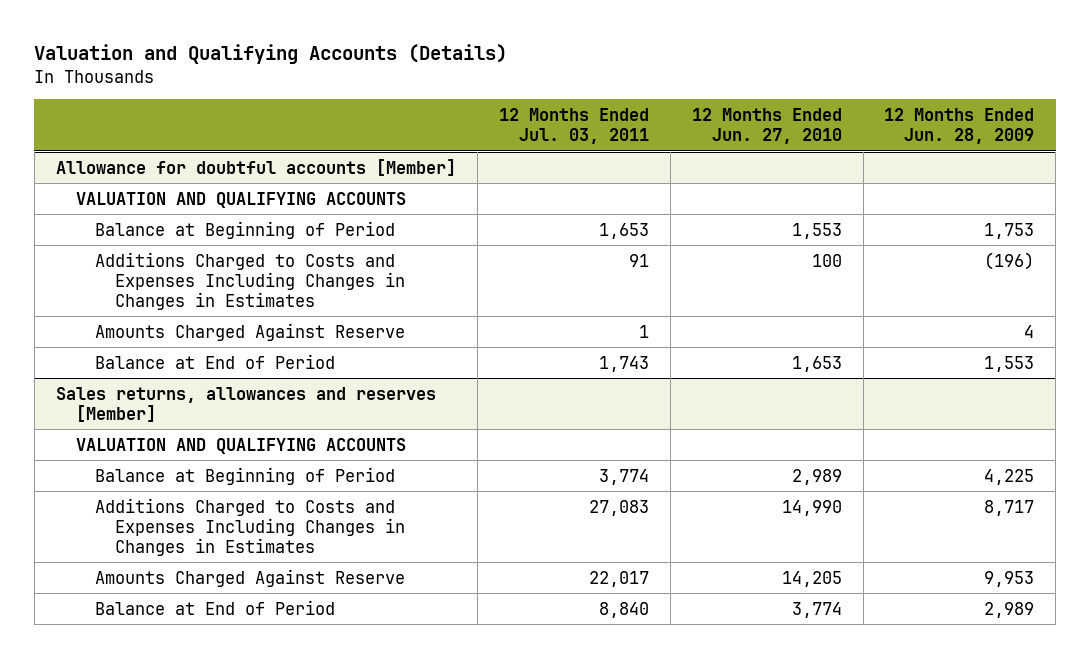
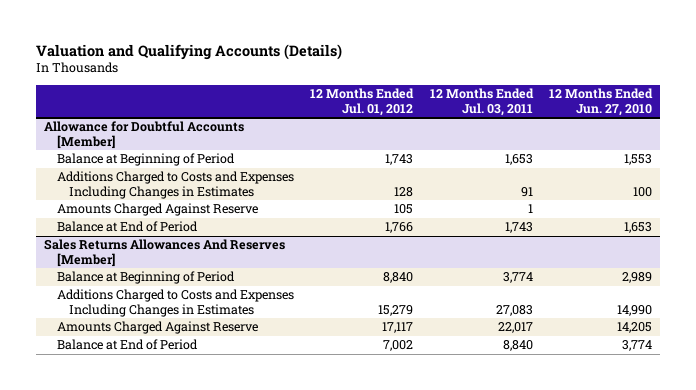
[884,108,1035,145] 12 Months Ended Jun. 28, 2009 -> none
none -> [310,88,415,116] 12 Months Ended Jul. 01, 2012
[75,191,406,208] VALUATION AND QUALIFYING ACCOUNTS -> none
[55,158,456,176] Allowance for doubtful accounts [Member] -> [44,121,245,150] Allowance for Doubtful Accounts [Member]
[95,251,406,310] Additions Charged to Costs and Expenses Including Changes in Changes in Estimates -> [56,171,294,200] Additions Charged to Costs and Expenses Including Changes in Estimates
[75,437,406,454] VALUATION AND QUALIFYING ACCOUNTS -> none
[55,386,436,422] Sales returns, allowances and reserves [Member] -> [44,239,286,268] Sales Returns Allowances And Reserves [Member]
[95,497,406,556] Additions Charged to Costs and Expenses Including Changes in Changes in Estimates -> [56,289,294,318] Additions Charged to Costs and Expenses Including Changes in Estimates

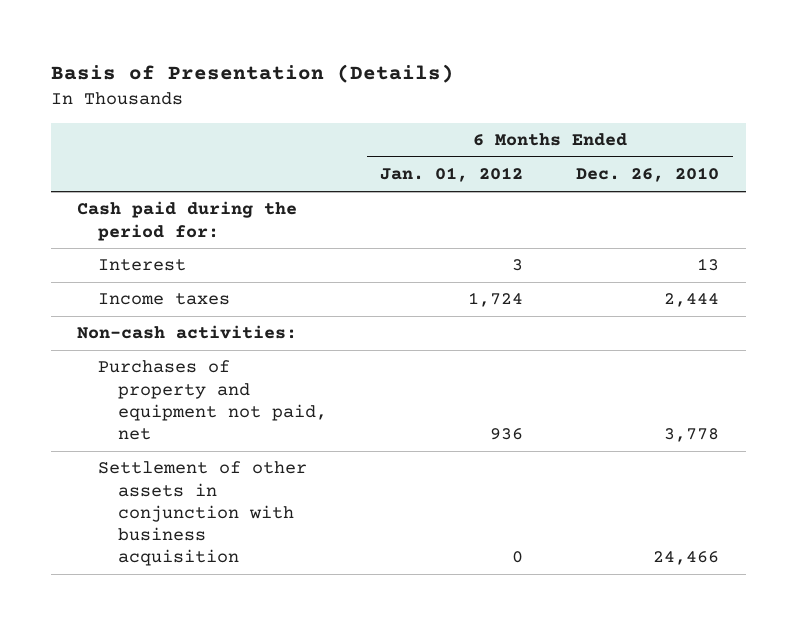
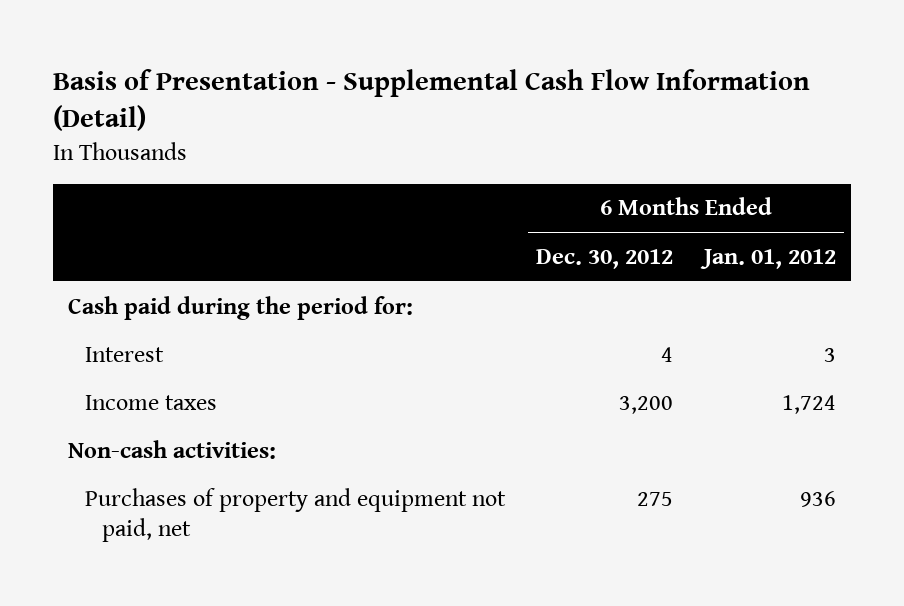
[50,64,454,84] Basis of Presentation (Details) -> [52,69,810,132] Basis of Presentation - Supplemental Cash Flow Information (Detail)
[576,167,720,183] Dec. 26, 2010 -> none
none -> [536,248,674,269] Dec. 30, 2012
[97,461,307,566] Settlement of other assets in conjunction with business acquisition -> none

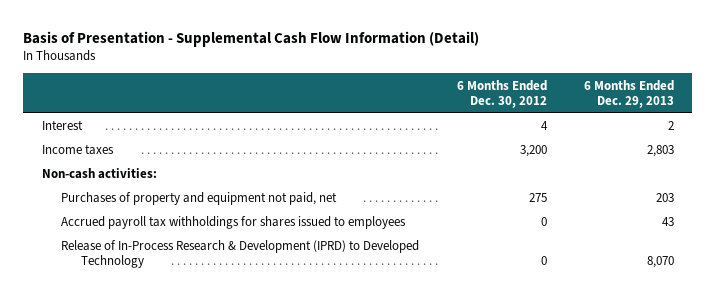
[699,248,836,269] Jan. 01, 2012 -> none
none -> [583,79,674,108] 6 Months Ended Dec. 29, 2013
[68,295,414,320] Cash paid during the period for: -> none
none -> [61,216,407,230] Accrued payroll tax withholdings for shares issued to employees
none -> [61,240,420,269] Release of In-Process Research & Development (IPRD) to Developed Technology

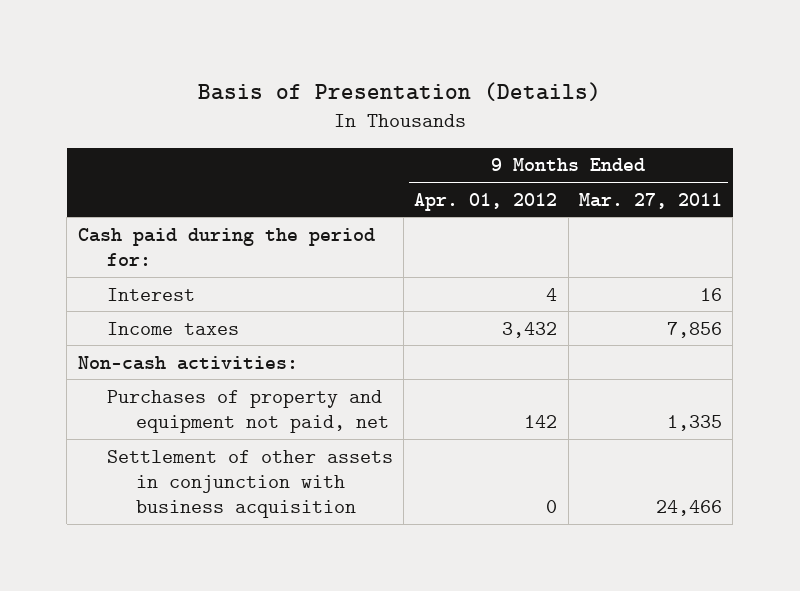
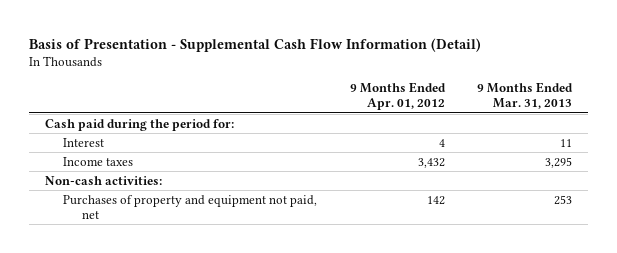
[197,81,601,101] Basis of Presentation (Details) -> [28,37,481,52] Basis of Presentation - Supplemental Cash Flow Information (Detail)
[579,192,723,209] Mar. 27, 2011 -> none
none -> [476,82,573,110] 9 Months Ended Mar. 31, 2013
[106,449,393,519] Settlement of other assets in conjunction with business acquisition -> none

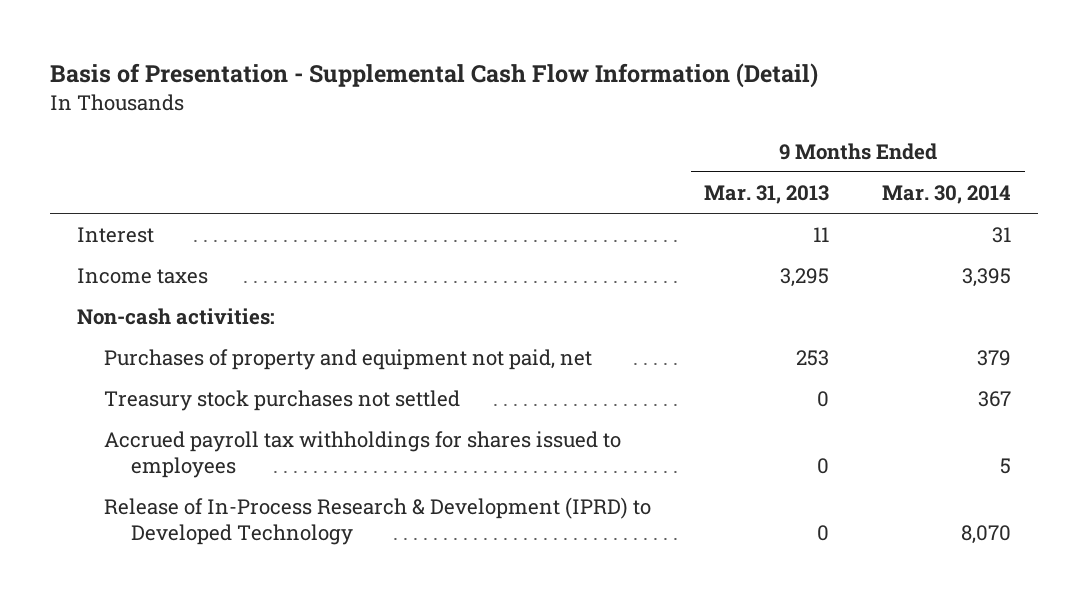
[349,82,446,111] 9 Months Ended Apr. 01, 2012 -> none
none -> [882,185,1012,205] Mar. 30, 2014
[44,118,234,131] Cash paid during the period for: -> none
none -> [103,390,460,412] Treasury stock purchases not settled
none -> [103,431,621,478] Accrued payroll tax withholdings for shares issued to employees
none -> [103,497,651,545] Release of In-Process Research & Development (IPRD) to Developed Technology

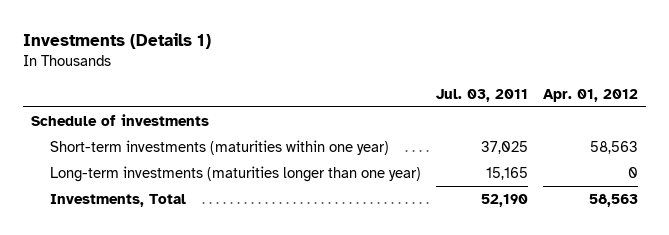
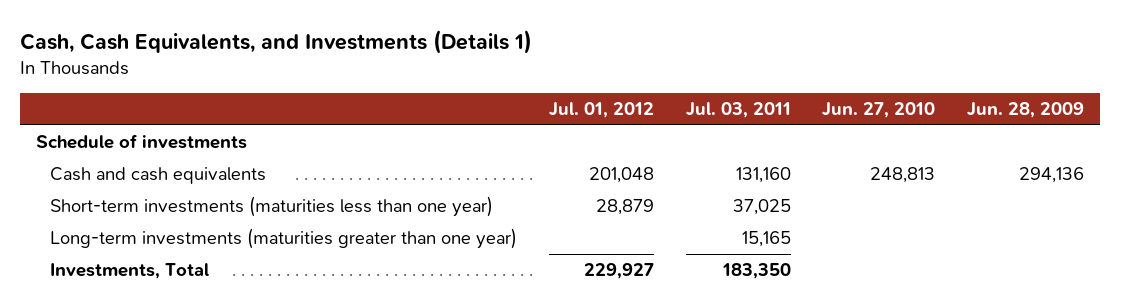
[23,33,212,50] Investments (Details 1) -> [20,30,533,55] Cash, Cash Equivalents, and Investments (Details 1)
[543,89,639,103] Apr. 01, 2012 -> none
none -> [548,102,654,119] Jul. 01, 2012
none -> [822,102,936,119] Jun. 27, 2010
none -> [967,102,1085,119] Jun. 28, 2009
none -> [49,167,266,185] Cash and cash equivalents
[50,139,390,155] Short-term investments (maturities within one year) -> [49,196,493,218] Short-term investments (maturities less than one year)
[50,165,422,182] Long-term investments (maturities longer than one year) -> [49,228,517,250] Long-term investments (maturities greater than one year)
[481,193,529,207] 52,190 -> [721,263,791,280] 183,350

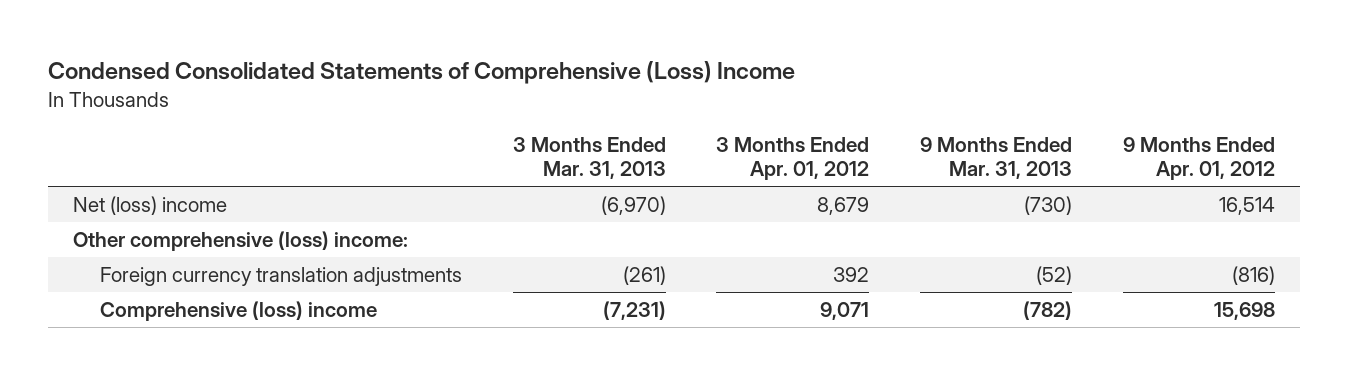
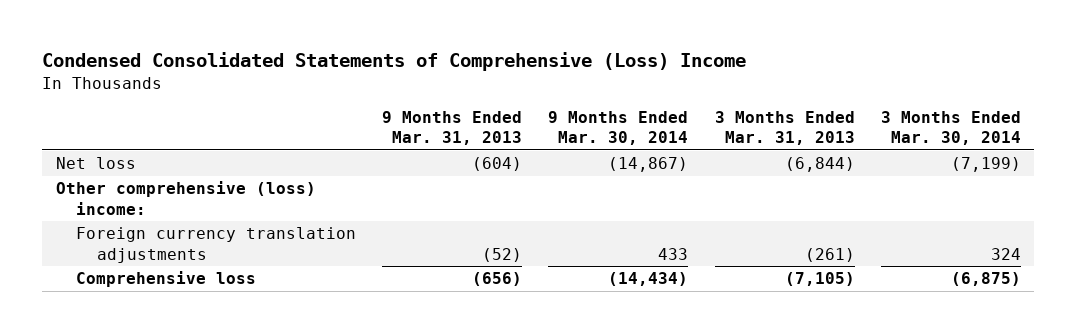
[716,137,870,181] 3 Months Ended Apr. 01, 2012 -> none
[1122,137,1275,181] 9 Months Ended Apr. 01, 2012 -> none
none -> [548,110,689,146] 9 Months Ended Mar. 30, 2014
none -> [880,110,1021,146] 3 Months Ended Mar. 30, 2014
[72,195,227,215] Net (loss) income -> [55,157,136,170] Net loss
[600,195,666,215] (6,970) -> [784,157,855,173] (6,844)
[1024,195,1073,215] (730) -> [472,157,523,172] (604)
[99,300,377,321] Comprehensive (loss) income -> [76,271,257,288] Comprehensive loss
[602,300,666,320] (7,231) -> [784,272,855,287] (7,105)
[1023,300,1073,320] (782) -> [472,272,523,287] (656)

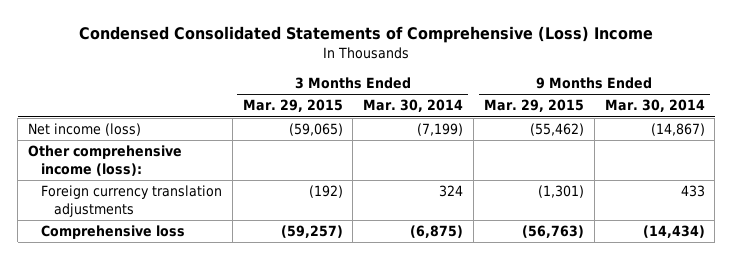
[382,110,523,146] 9 Months Ended Mar. 31, 2013 -> none
[714,110,855,146] 3 Months Ended Mar. 31, 2013 -> none
none -> [242,99,343,113] Mar. 29, 2015
none -> [483,99,584,113] Mar. 29, 2015
[55,157,136,170] Net loss -> [28,123,142,137] Net income (loss)
[55,181,316,215] Other comprehensive (loss) income: -> [28,145,183,176] Other comprehensive income (loss):

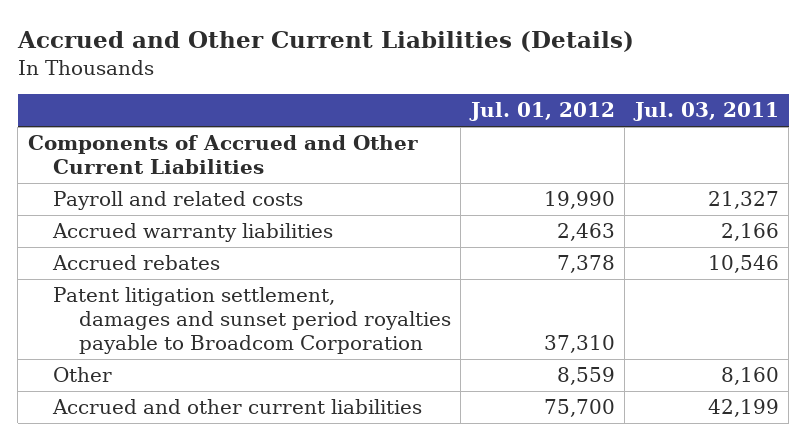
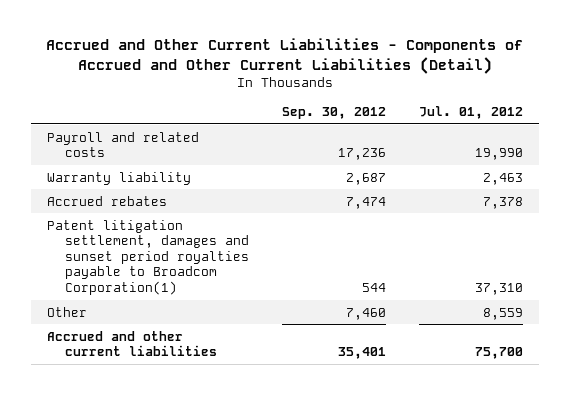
[16,31,634,53] Accrued and Other Current Liabilities (Details) -> [46,38,524,74] Accrued and Other Current Liabilities - Components of Accrued and Other Current Liabilities (Detail)
[632,102,779,122] Jul. 03, 2011 -> none
none -> [281,107,386,120] Sep. 30, 2012
[27,135,418,174] Components of Accrued and Other Current Liabilities -> none
[52,223,334,243] Accrued warranty liabilities -> [47,171,192,185] Warranty liability
[53,287,451,354] Patent litigation settlement, damages and sunset period royalties payable to Broadcom Corporation -> [47,219,249,296] Patent litigation settlement, damages and sunset period royalties payable to Broadcom Corporation(1)

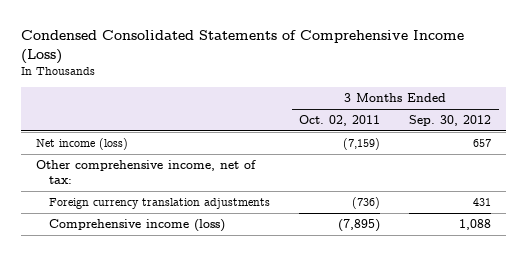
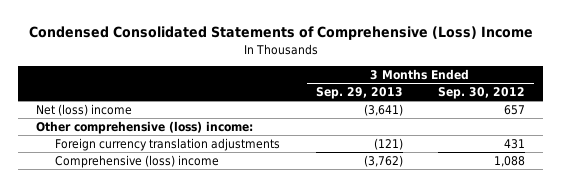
[21,30,465,64] Condensed Consolidated Statements of Comprehensive Income (Loss) -> [28,26,533,41] Condensed Consolidated Statements of Comprehensive (Loss) Income
[299,115,381,127] Oct. 02, 2011 -> none
none -> [315,87,403,100] Sep. 29, 2013
[35,138,128,151] Net income (loss) -> [36,104,133,117] Net (loss) income
[35,160,256,184] Other comprehensive income, net of tax: -> [36,121,254,135] Other comprehensive (loss) income:
[49,219,226,233] Comprehensive income (loss) -> [55,155,220,169] Comprehensive (loss) income

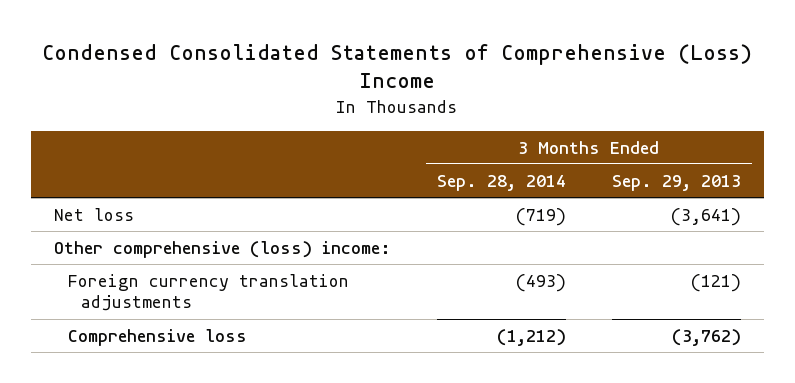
[438,87,526,100] Sep. 30, 2012 -> none
none -> [436,174,566,191] Sep. 28, 2014
[36,104,133,117] Net (loss) income -> [54,207,135,221] Net loss
[55,155,220,169] Comprehensive (loss) income -> [67,328,247,346] Comprehensive loss

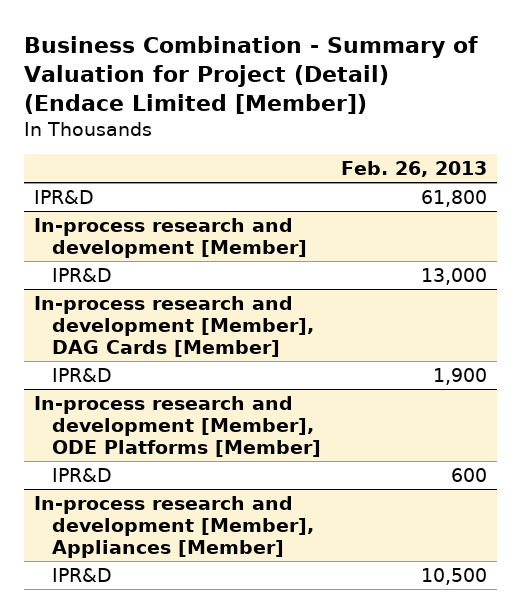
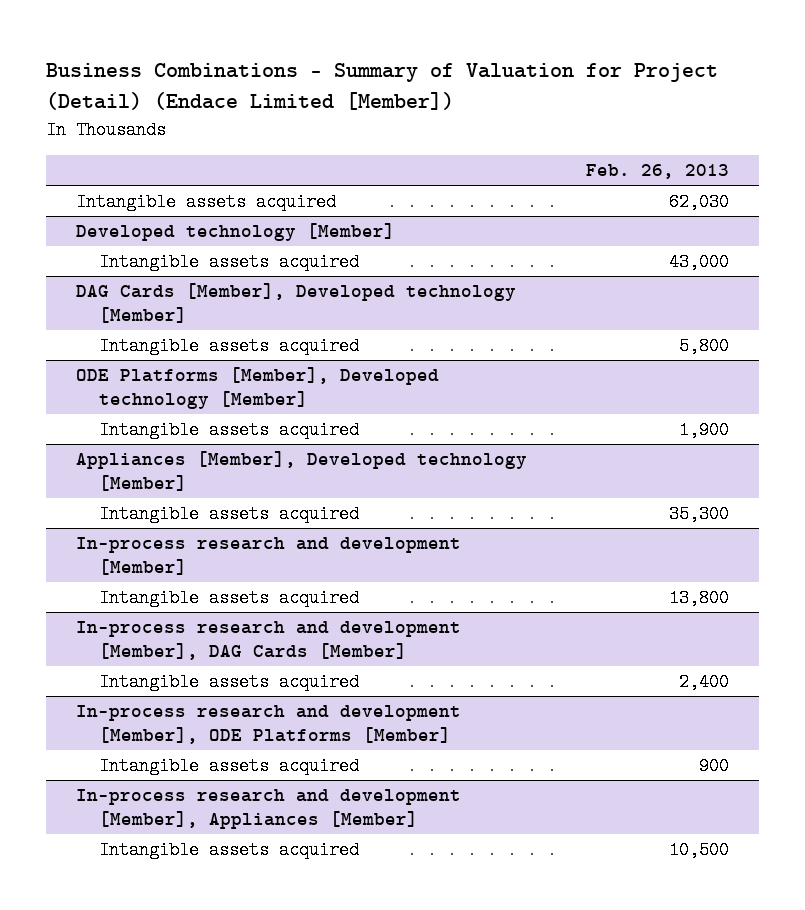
[24,36,479,114] Business Combination - Summary of Valuation for Project (Detail) (Endace Limited [Member]) -> [46,63,719,111] Business Combinations - Summary of Valuation for Project (Detail) (Endace Limited [Member])
[34,189,95,204] IPR&D -> none
none -> [75,193,336,212] Intangible assets acquired
none -> [75,223,395,242] Developed technology [Member]
none -> [99,253,360,272] Intangible assets acquired
none -> [75,283,516,324] DAG Cards [Member], Developed technology [Member]
none -> [99,337,360,356] Intangible assets acquired
none -> [75,367,439,410] ODE Platforms [Member], Developed technology [Member]
none -> [99,421,360,440] Intangible assets acquired
none -> [75,451,527,492] Appliances [Member], Developed technology [Member]
none -> [99,505,360,524] Intangible assets acquired
[52,267,113,282] IPR&D -> none
none -> [99,589,360,608] Intangible assets acquired
[52,367,113,382] IPR&D -> none
none -> [99,673,360,692] Intangible assets acquired
[52,467,113,482] IPR&D -> none
none -> [99,757,360,776] Intangible assets acquired
[52,567,113,582] IPR&D -> [99,841,360,860] Intangible assets acquired

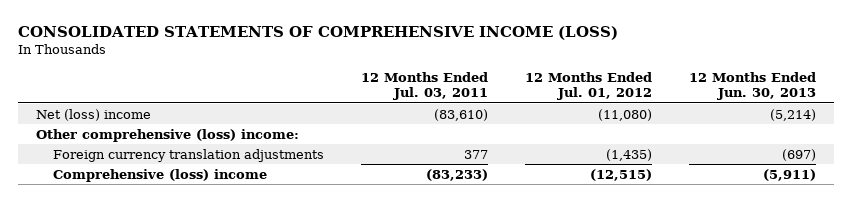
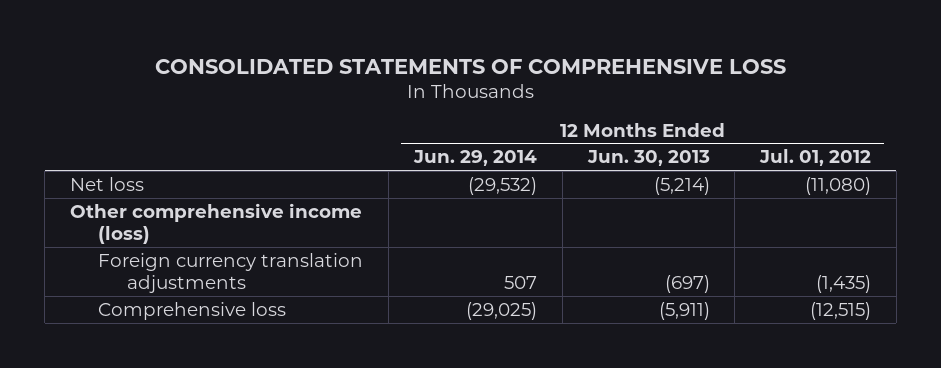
[17,26,618,41] CONSOLIDATED STATEMENTS OF COMPREHENSIVE INCOME (LOSS) -> [154,58,786,74] CONSOLIDATED STATEMENTS OF COMPREHENSIVE LOSS
[360,71,488,101] 12 Months Ended Jul. 03, 2011 -> none
none -> [412,150,537,167] Jun. 29, 2014
[36,108,152,121] Net (loss) income -> [70,176,145,191] Net loss
[36,128,300,142] Other comprehensive (loss) income: -> [70,202,363,244] Other comprehensive income (loss)
[52,168,267,182] Comprehensive (loss) income -> [98,301,287,320] Comprehensive loss

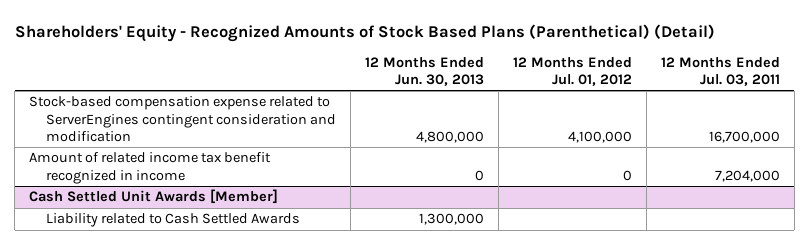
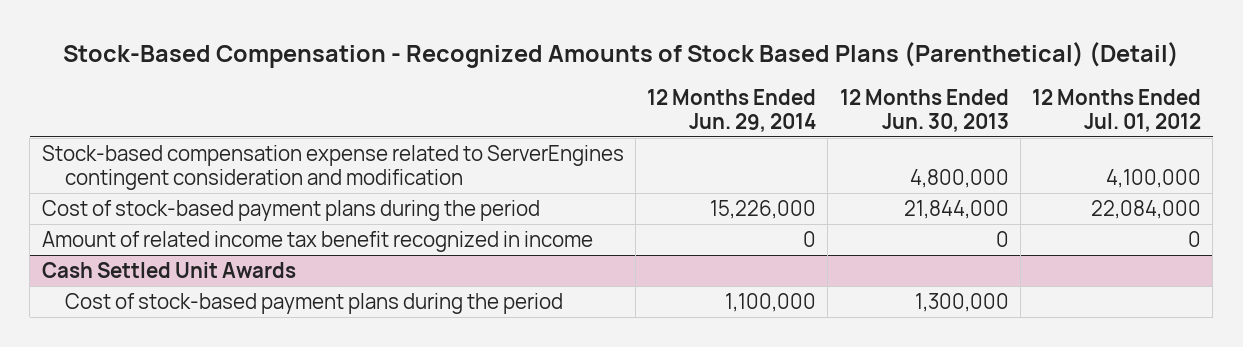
[14,23,715,42] Shareholders' Equity - Recognized Amounts of Stock Based Plans (Parenthetical) (Detail) -> [63,41,1180,68] Stock-Based Compensation - Recognized Amounts of Stock Based Plans (Parenthetical) (Detail)
[660,56,780,86] 12 Months Ended Jul. 03, 2011 -> none
none -> [647,88,817,132] 12 Months Ended Jun. 29, 2014
none -> [41,199,540,221] Cost of stock-based payment plans during the period
[45,213,300,228] Liability related to Cash Settled Awards -> none
[29,189,279,205] Cash Settled Unit Awards [Member] -> [41,261,296,278] Cash Settled Unit Awards
none -> [64,292,563,314] Cost of stock-based payment plans during the period

